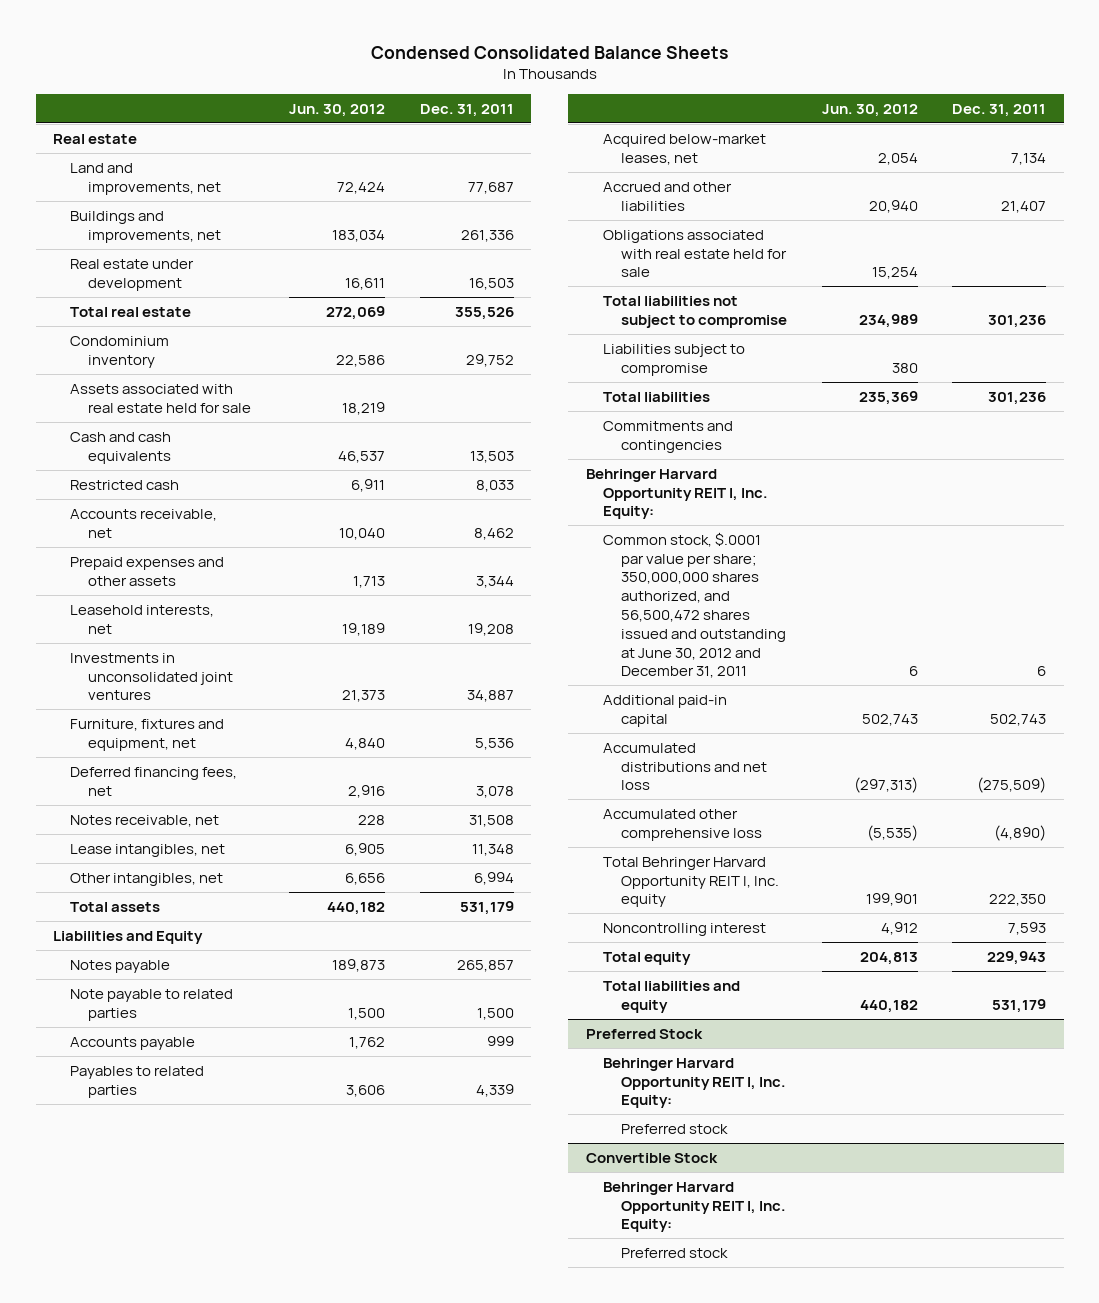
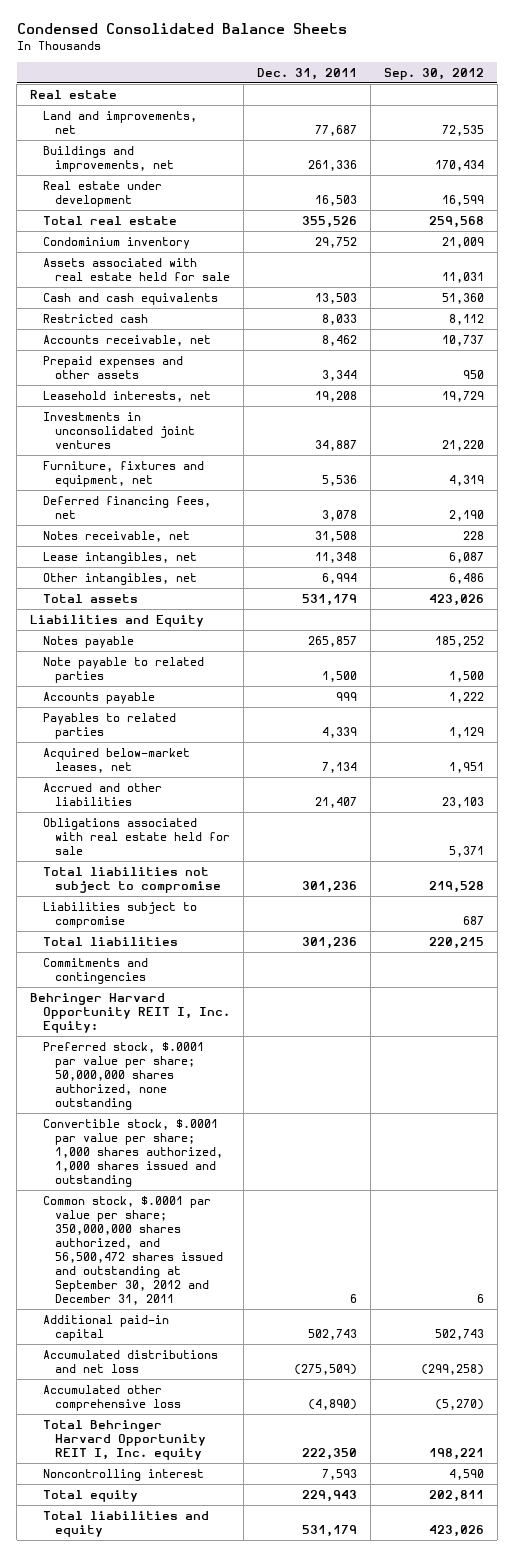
[288,104,385,118] Jun. 30, 2012 -> none
none -> [383,67,484,80] Sep. 30, 2012
none -> [42,1041,204,1111] Preferred stock, $.0001 par value per share; 50,000,000 shares authorized, none outstanding
none -> [42,1118,224,1188] Convertible stock, $.0001 par value per share; 1,000 shares authorized, 1,000 shares issued and outstanding
[603,531,786,679] Common stock, $.0001 par value per share; 350,000,000 shares authorized, and 56,500,472 shares issued and outstanding at June 30, 2012 and December 31, 2011 -> [42,1195,224,1306] Common stock, $.0001 par value per share; 350,000,000 shares authorized, and 56,500,472 shares issued and outstanding at September 30, 2012 and December 31, 2011
[585,1028,703,1039] Preferred Stock -> none
[603,1057,786,1109] Behringer Harvard Opportunity REIT I, Inc. Equity: -> none
[620,1123,728,1134] Preferred stock -> none
[585,1152,718,1163] Convertible Stock -> none
[603,1181,786,1233] Behringer Harvard Opportunity REIT I, Inc. Equity: -> none
[620,1247,728,1258] Preferred stock -> none

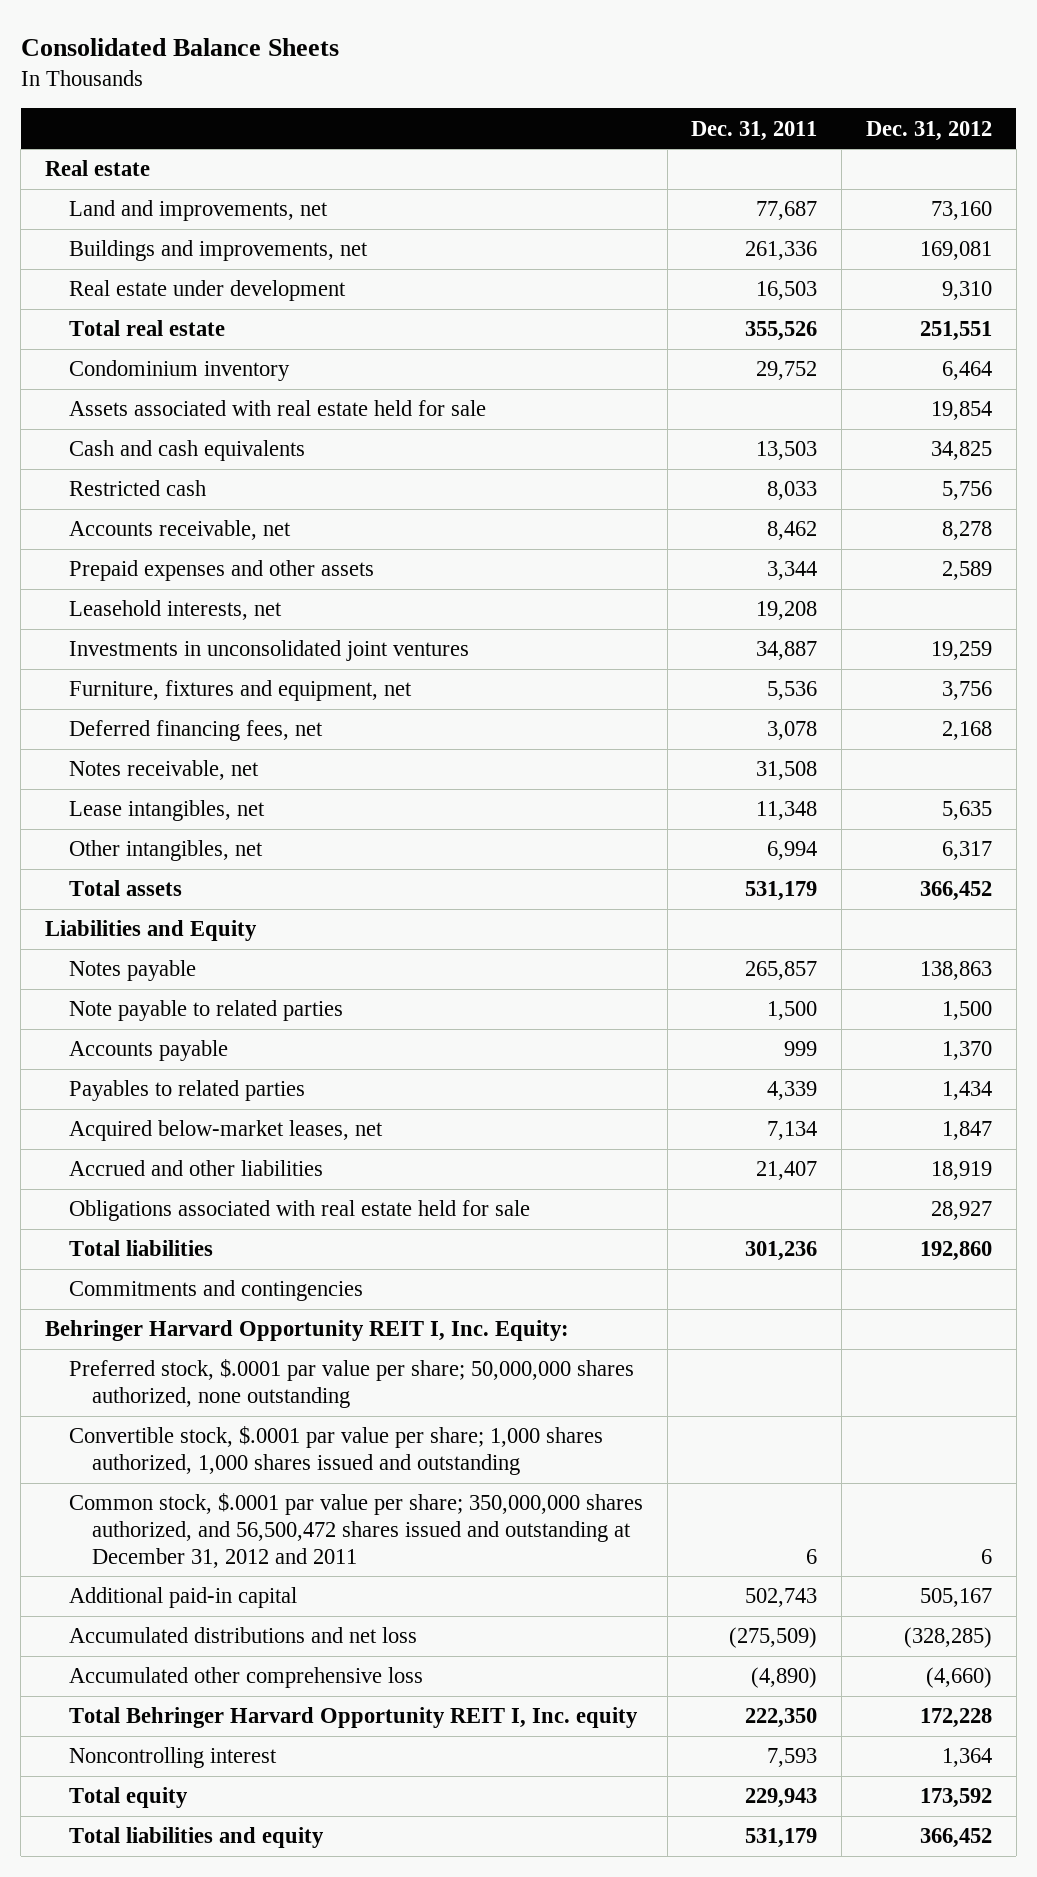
[16,23,347,35] Condensed Consolidated Balance Sheets -> [20,37,339,56] Consolidated Balance Sheets
[383,67,484,80] Sep. 30, 2012 -> none
none -> [866,120,993,141] Dec. 31, 2012
[42,866,222,894] Total liabilities not subject to compromise -> none
[42,901,197,929] Liabilities subject to compromise -> none
[42,1195,224,1306] Common stock, $.0001 par value per share; 350,000,000 shares authorized, and 56,500,472 shares issued and outstanding at September 30, 2012 and December 31, 2011 -> [68,1493,643,1568] Common stock, $.0001 par value per share; 350,000,000 shares authorized, and 56,500,472 shares issued and outstanding at December 31, 2012 and 2011

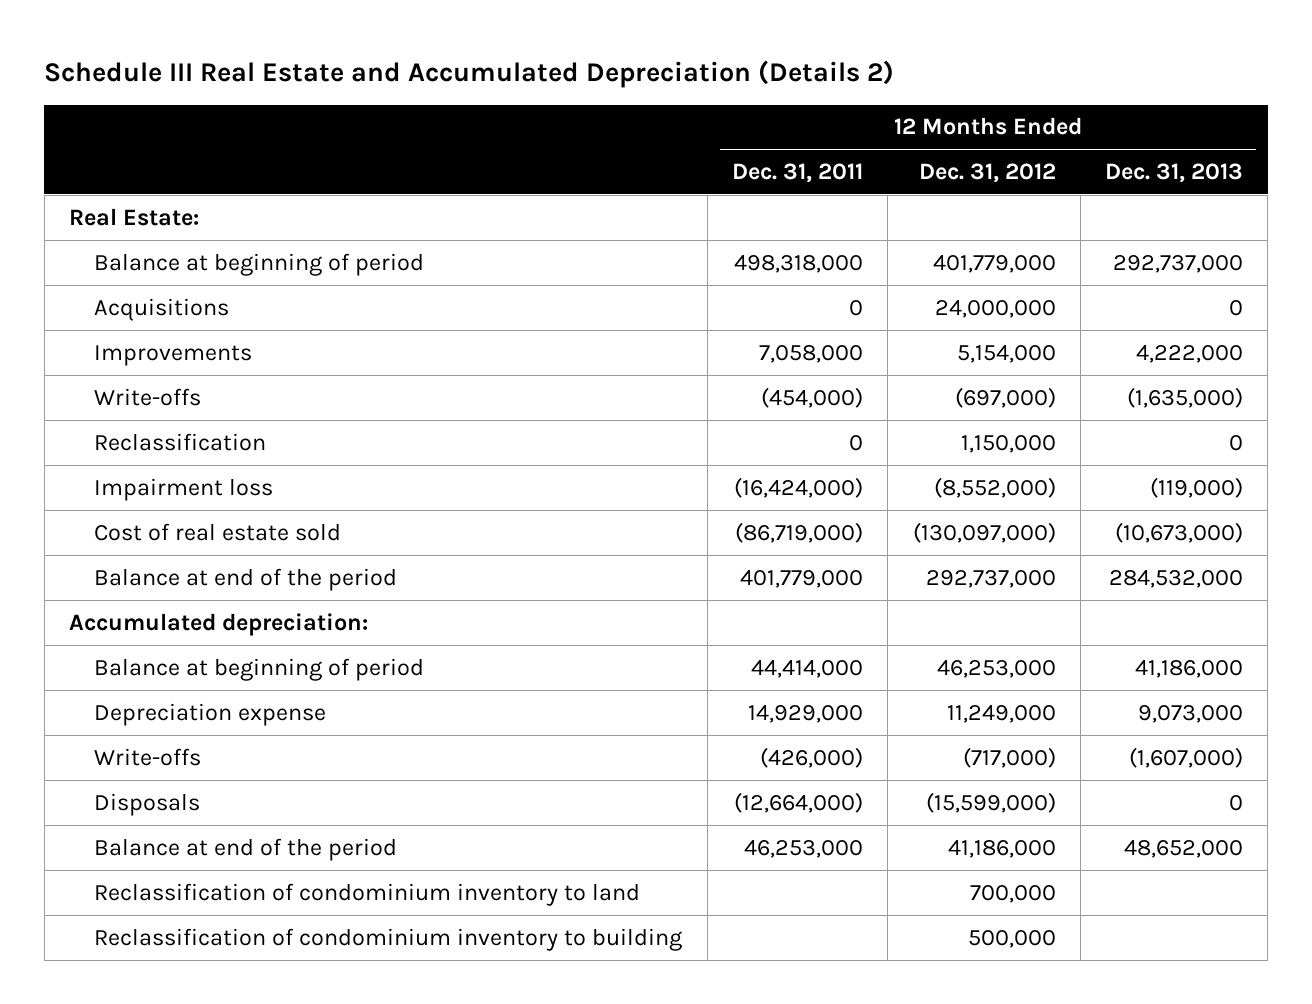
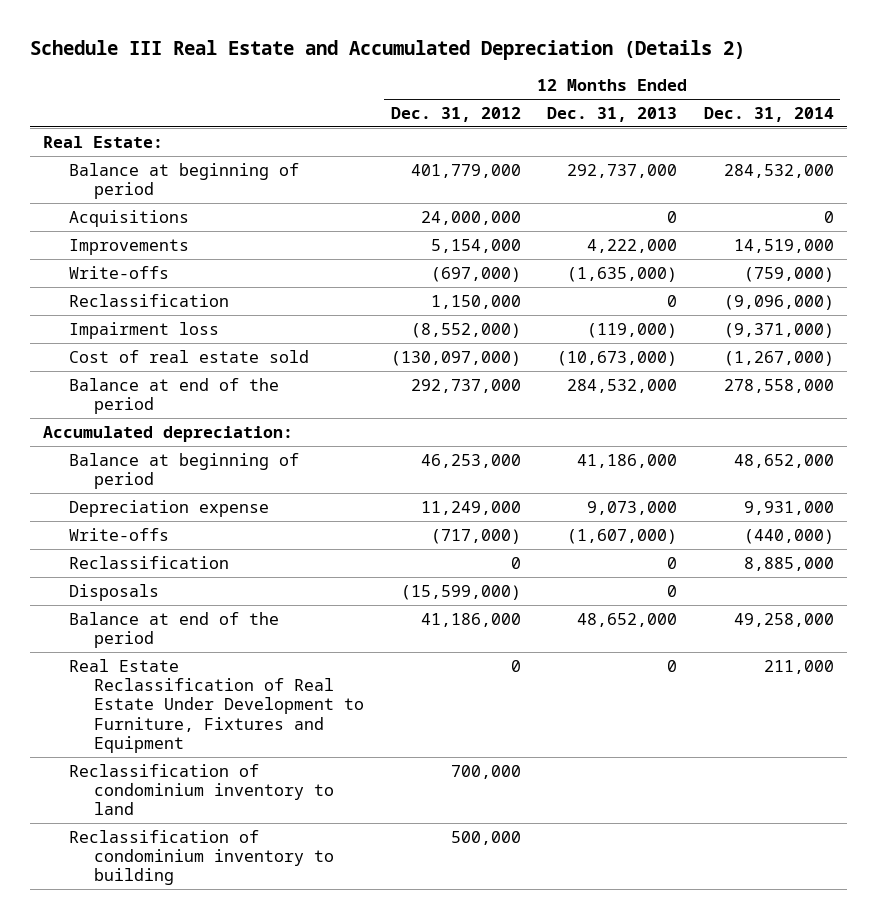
[732,162,864,183] Dec. 31, 2011 -> none
none -> [703,106,834,122] Dec. 31, 2014
none -> [68,555,229,569] Reclassification
none -> [68,658,365,753] Real Estate Reclassification of Real Estate Under Development to Furniture, Fixtures and Equipment

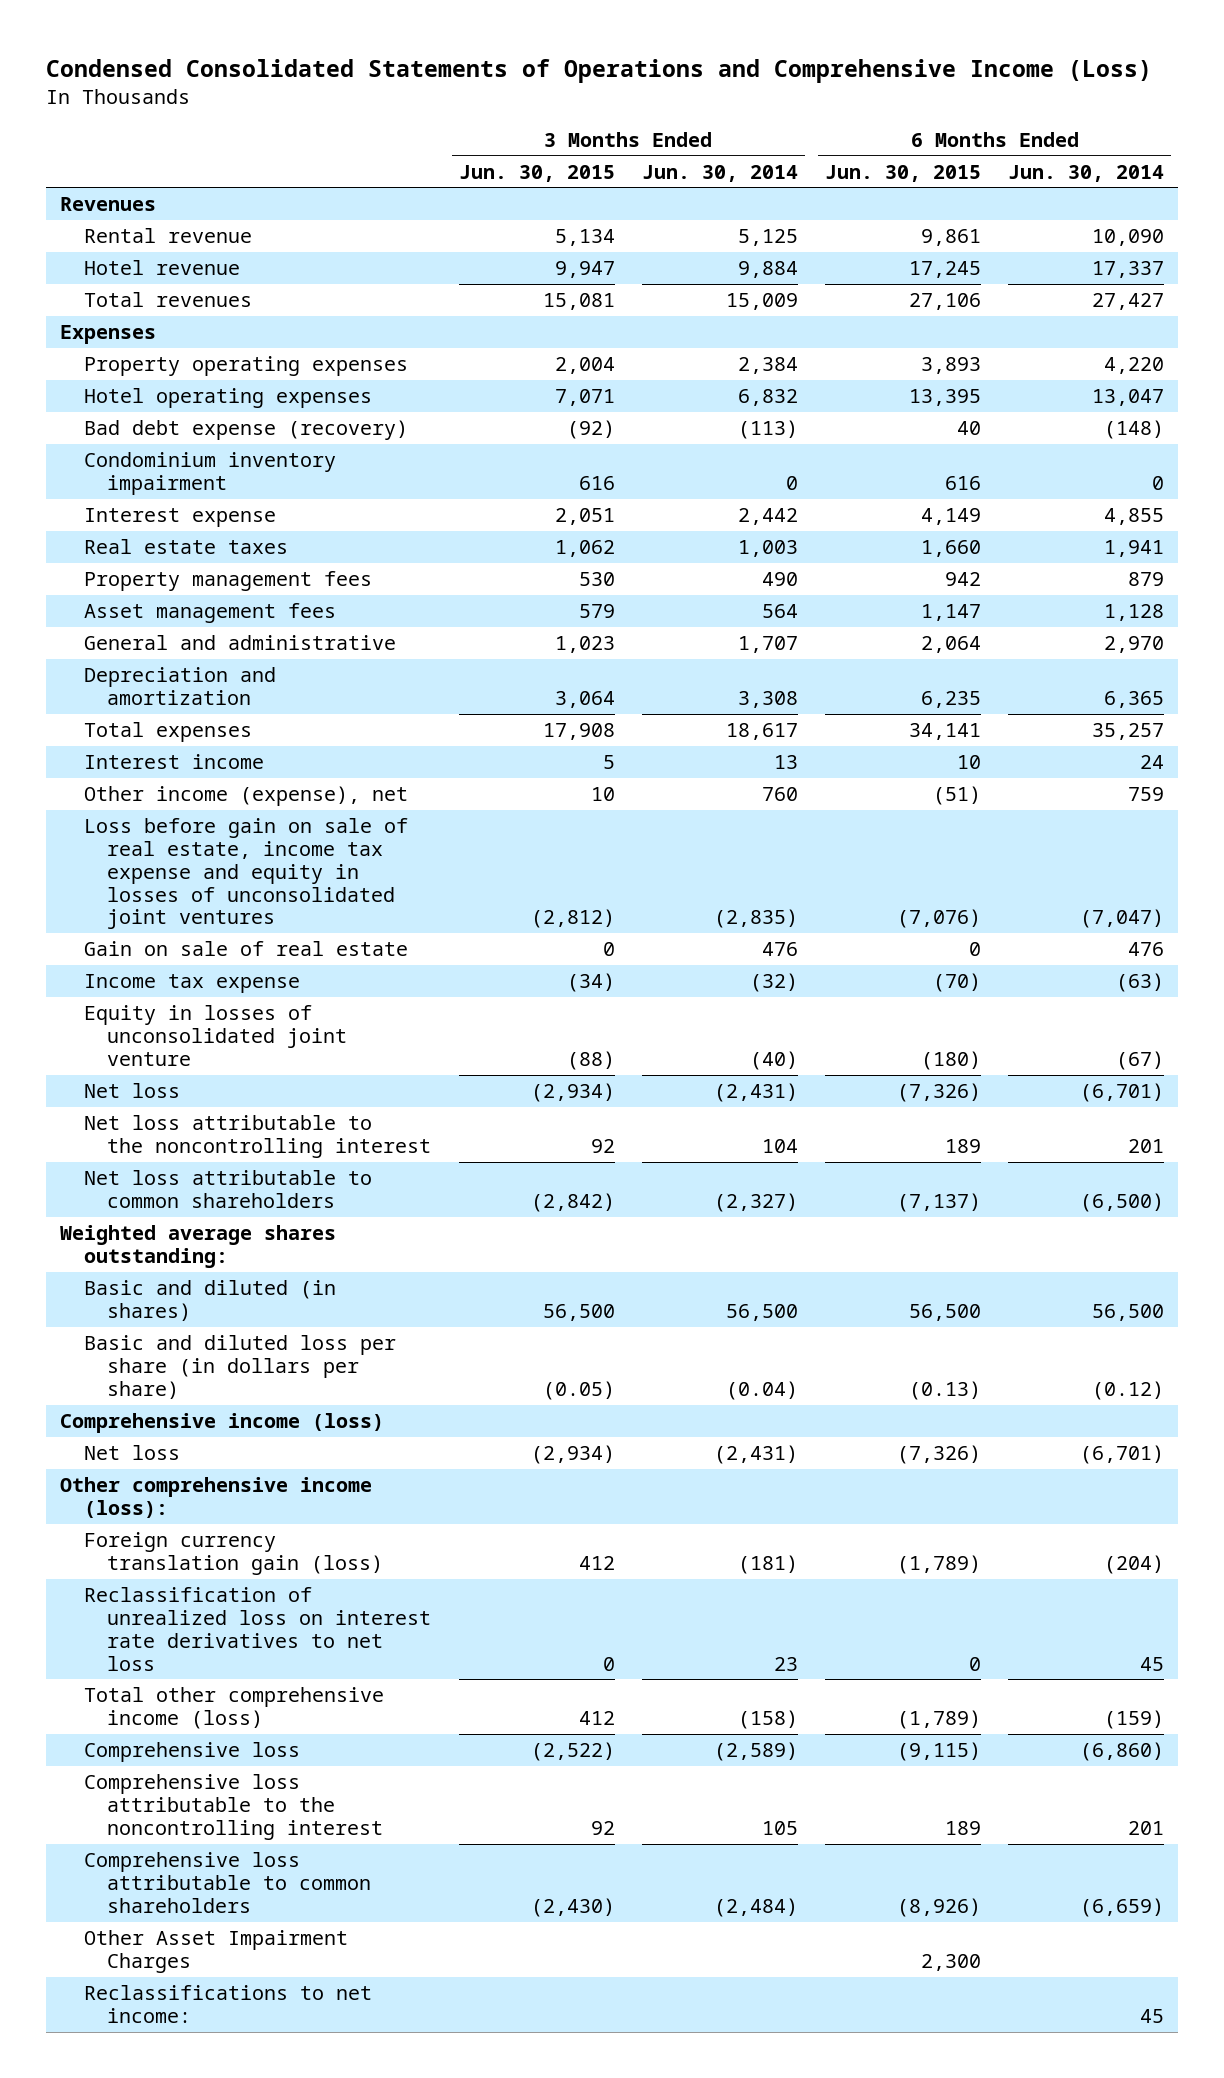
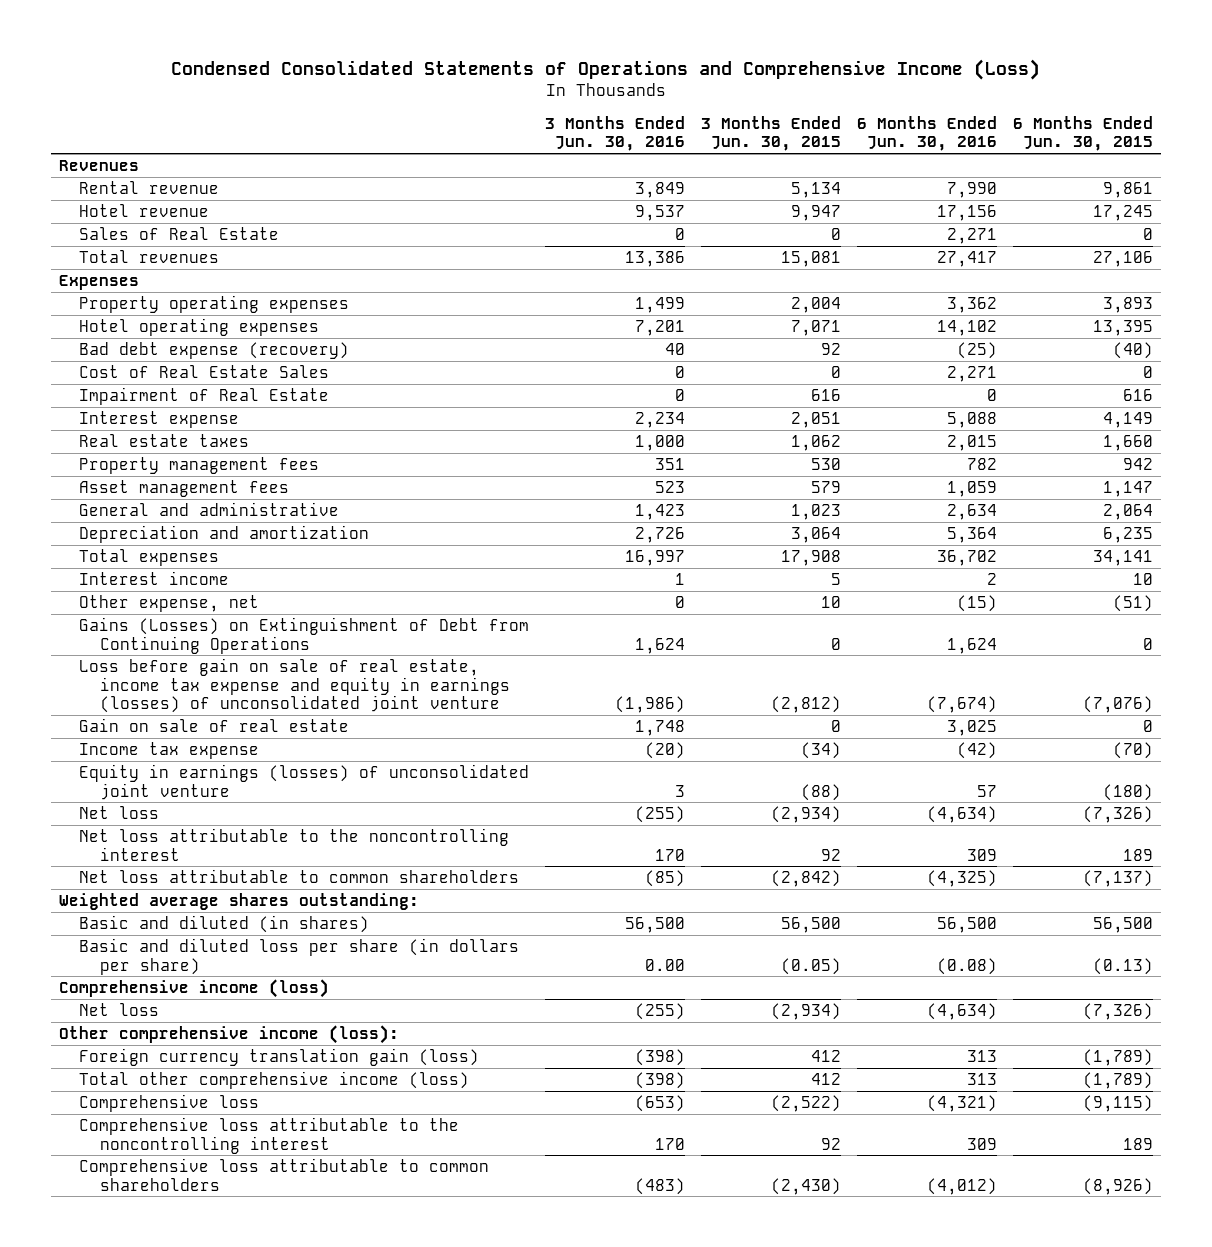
[641,164,798,182] Jun. 30, 2014 -> none
[1008,164,1165,182] Jun. 30, 2014 -> none
none -> [545,115,686,152] 3 Months Ended Jun. 30, 2016
none -> [857,115,998,152] 6 Months Ended Jun. 30, 2016
none -> [79,226,280,240] Sales of Real Estate
[566,420,615,440] (92) -> [821,342,842,355] 92
[957,421,982,436] 40 -> [1113,341,1154,359] (40)
none -> [79,364,330,378] Cost of Real Estate Sales
[83,452,336,495] Condominium inventory impairment -> [79,386,330,405] Impairment of Real Estate
[83,786,408,807] Other income (expense), net -> [79,594,260,612] Other expense, net
none -> [79,616,530,654] Gains (Losses) on Extinguishment of Debt from Continuing Operations
[83,818,408,930] Loss before gain on sale of real estate, income tax expense and equity in losses of unconsolidated joint ventures -> [79,657,510,714] Loss before gain on sale of real estate, income tax expense and equity in earnings (losses) of unconsolidated joint venture
[83,1005,348,1066] Equity in losses of unconsolidated joint venture -> [79,763,530,800] Equity in earnings (losses) of unconsolidated joint venture
[83,1587,432,1671] Reclassification of unrealized loss on interest rate derivatives to net loss -> none
[83,1930,348,1973] Other Asset Impairment Charges -> none
[83,1985,372,2023] Reclassifications to net income: -> none

